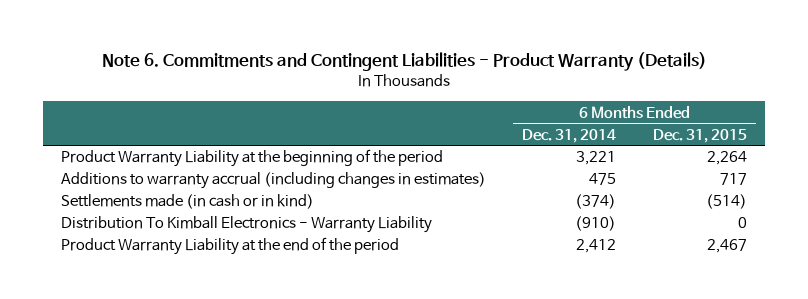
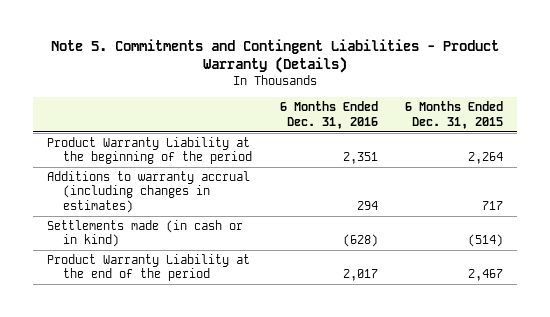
[101,52,707,72] Note 6. Commitments and Contingent Liabilities - Product Warranty (Details) -> [51,39,500,74] Note 5. Commitments and Contingent Liabilities - Product Warranty (Details)
[522,128,617,143] Dec. 31, 2014 -> none
none -> [279,101,378,129] 6 Months Ended Dec. 31, 2016
[61,216,433,234] Distribution To Kimball Electronics - Warranty Liability -> none

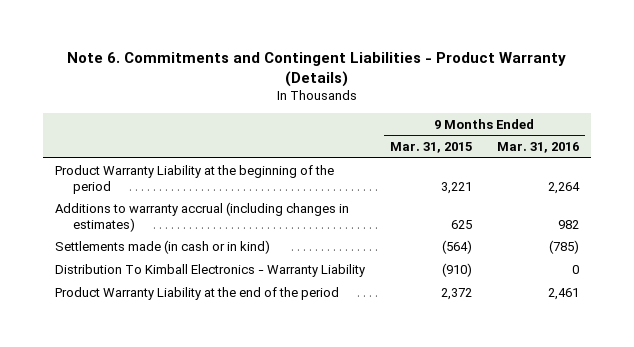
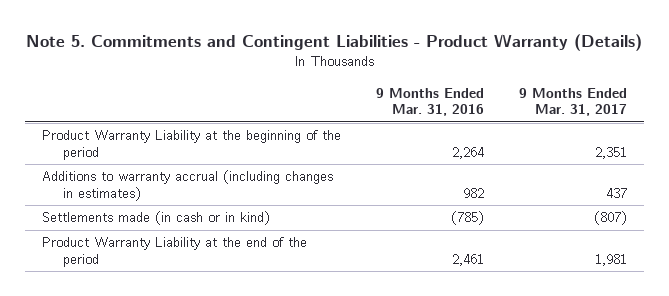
[66,51,566,87] Note 6. Commitments and Contingent Liabilities - Product Warranty (Details) -> [26,34,643,52] Note 5. Commitments and Contingent Liabilities - Product Warranty (Details)
[389,142,472,154] Mar. 31, 2015 -> none
none -> [518,87,627,117] 9 Months Ended Mar. 31, 2017
[55,263,366,277] Distribution To Kimball Electronics - Warranty Liability -> none

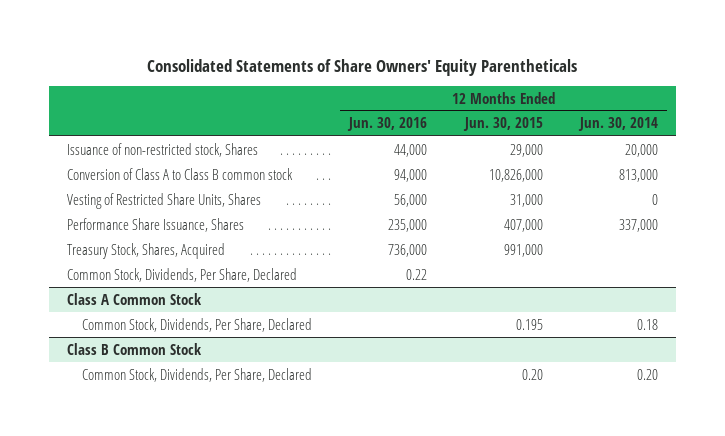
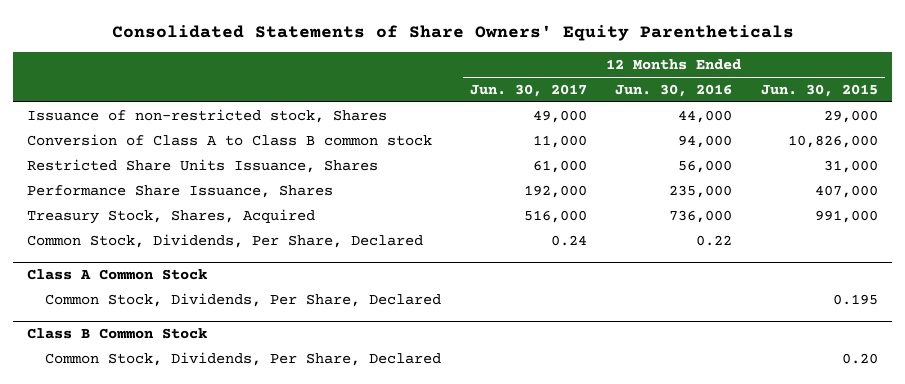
[577,117,658,132] Jun. 30, 2014 -> none
none -> [469,83,587,97] Jun. 30, 2017
[67,192,262,209] Vesting of Restricted Share Units, Shares -> [27,158,379,173] Restricted Share Units Issuance, Shares

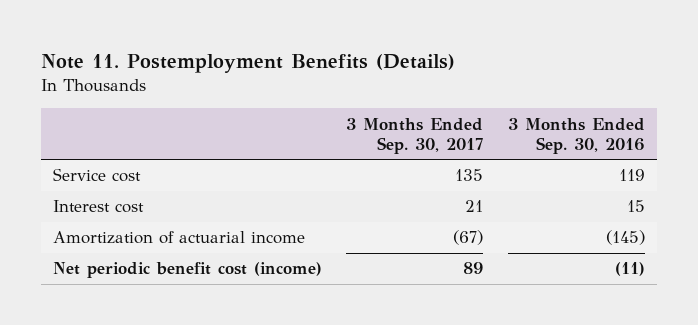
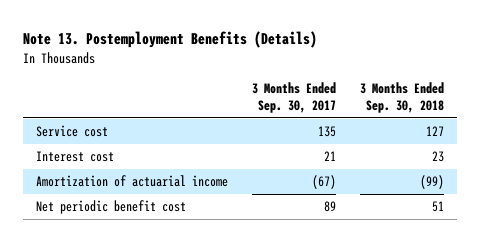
[40,53,455,73] Note 11. Postemployment Benefits (Details) -> [23,31,318,49] Note 13. Postemployment Benefits (Details)
[507,117,645,154] 3 Months Ended Sep. 30, 2016 -> none
none -> [360,82,445,113] 3 Months Ended Sep. 30, 2018
[53,262,323,279] Net periodic benefit cost (income) -> [35,200,186,215] Net periodic benefit cost

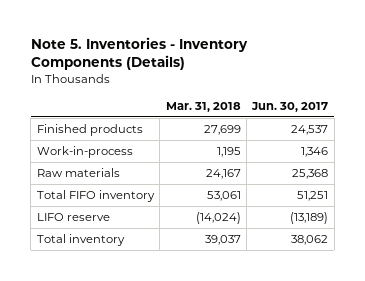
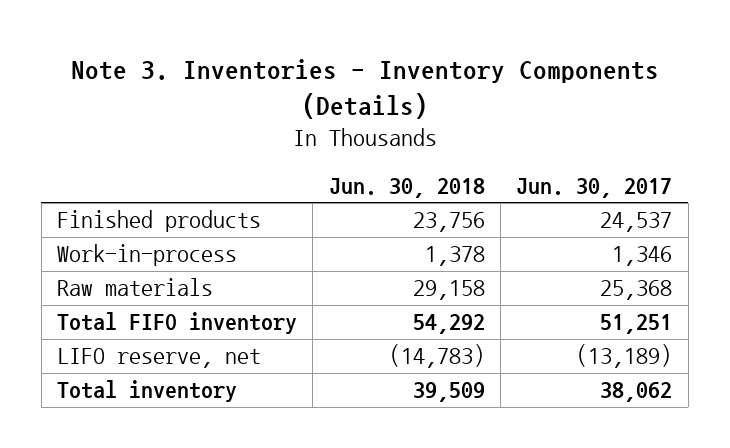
[30,37,248,71] Note 5. Inventories - Inventory Components (Details) -> [70,58,659,119] Note 3. Inventories - Inventory Components (Details)
[165,101,241,112] Mar. 31, 2018 -> none
none -> [328,178,485,199] Jun. 30, 2018
[36,212,110,221] LIFO reserve -> [57,348,262,369] LIFO reserve, net

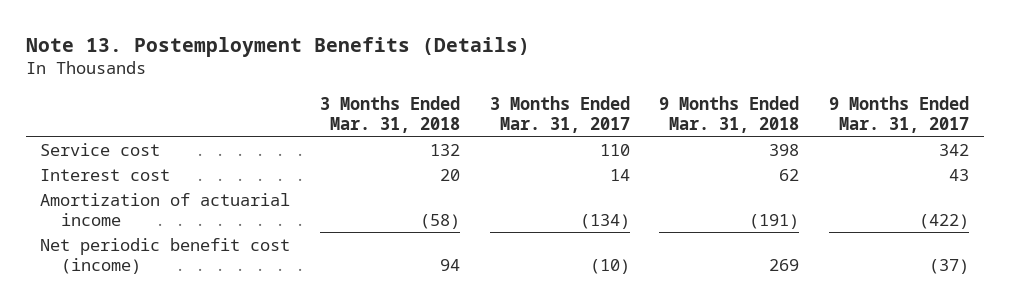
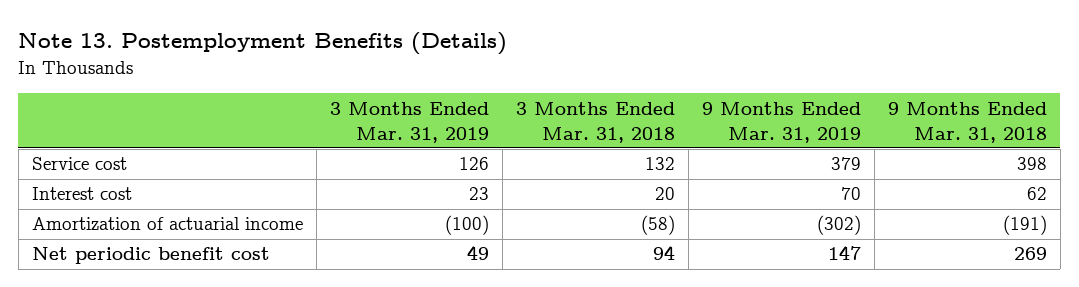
[489,95,630,133] 3 Months Ended Mar. 31, 2017 -> none
[828,95,969,133] 9 Months Ended Mar. 31, 2017 -> none
none -> [329,101,489,143] 3 Months Ended Mar. 31, 2019
none -> [701,101,861,143] 9 Months Ended Mar. 31, 2019
[40,237,291,274] Net periodic benefit cost (income) -> [31,247,270,265] Net periodic benefit cost

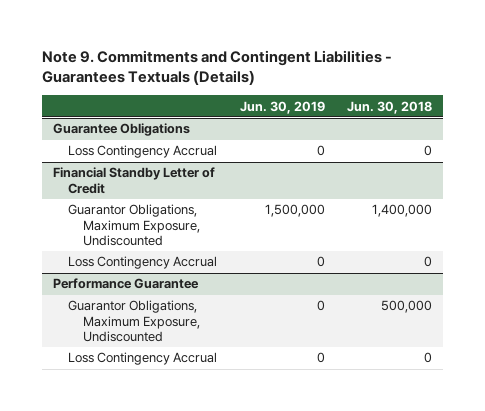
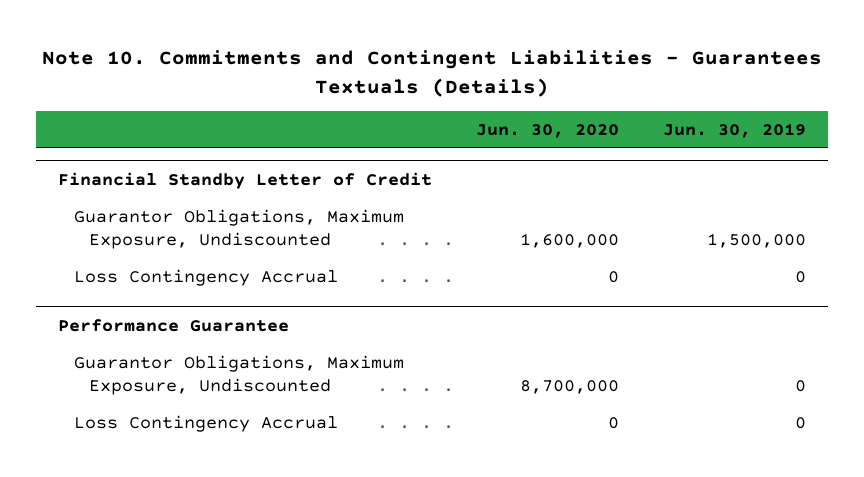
[41,50,392,86] Note 9. Commitments and Contingent Liabilities - Guarantees Textuals (Details) -> [41,50,822,97] Note 10. Commitments and Contingent Liabilities - Guarantees Textuals (Details)
[347,100,433,114] Jun. 30, 2018 -> none
none -> [475,123,619,138] Jun. 30, 2020
[53,123,191,137] Guarantee Obligations -> none
[68,145,218,159] Loss Contingency Accrual -> none

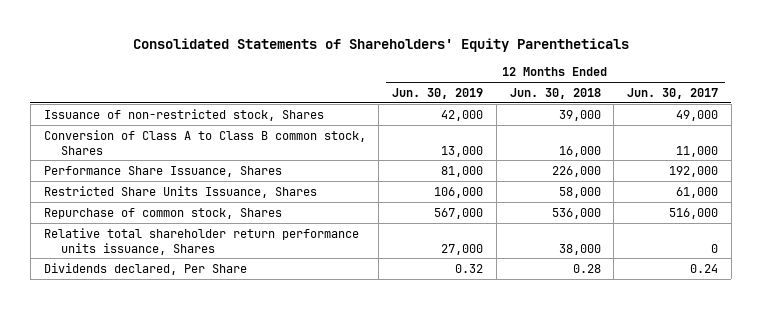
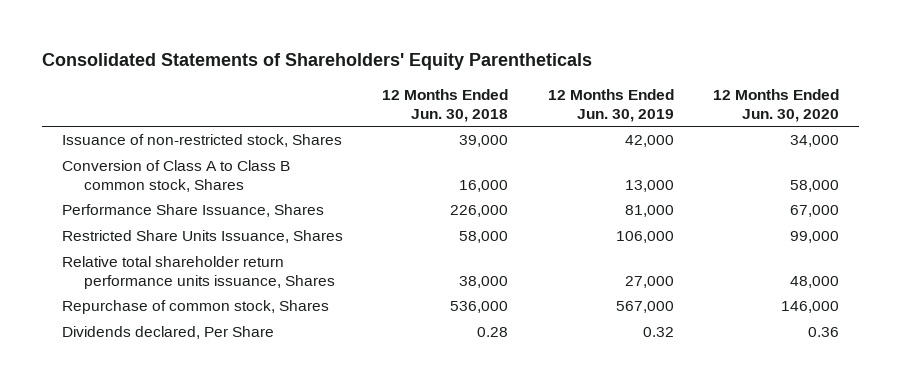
[627,88,719,100] Jun. 30, 2017 -> none
none -> [713,89,840,122] 12 Months Ended Jun. 30, 2020
[43,207,282,219] Repurchase of common stock, Shares -> [61,300,329,315] Repurchase of common stock, Shares

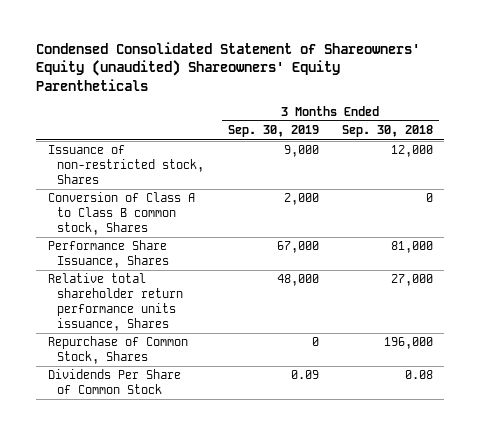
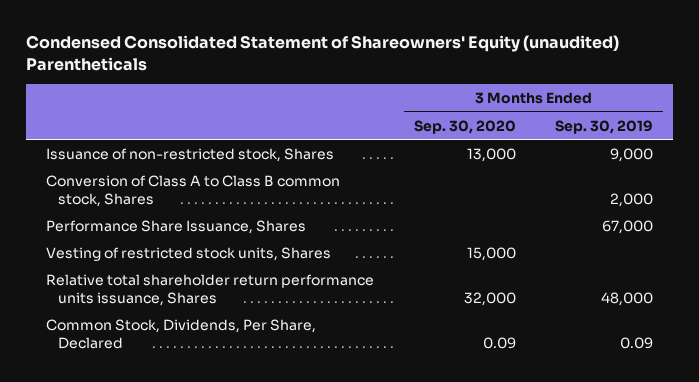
[36,42,421,91] Condensed Consolidated Statement of Shareowners' Equity (unaudited) Shareowners' Equity Parentheticals -> [26,35,620,72] Condensed Consolidated Statement of Shareowners' Equity (unaudited) Parentheticals
[341,125,433,138] Sep. 30, 2018 -> none
none -> [413,119,516,134] Sep. 30, 2020
none -> [46,246,332,261] Vesting of restricted stock units, Shares
[47,336,188,365] Repurchase of Common Stock, Shares -> none
[47,369,181,395] Dividends Per Share of Common Stock -> [46,318,317,349] Common Stock, Dividends, Per Share, Declared

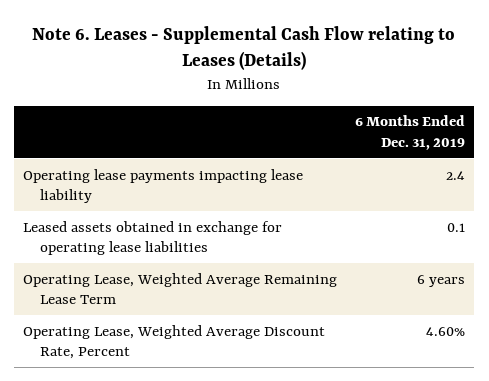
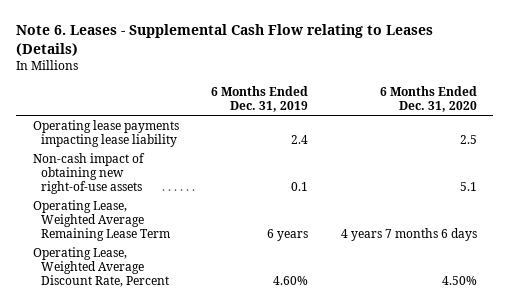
none -> [380,85,478,112] 6 Months Ended Dec. 31, 2020
[23,220,283,256] Leased assets obtained in exchange for operating lease liabilities -> [32,153,145,194] Non-cash impact of obtaining new right-of-use assets

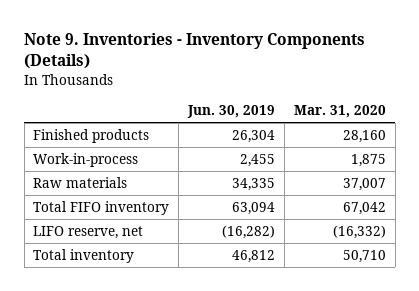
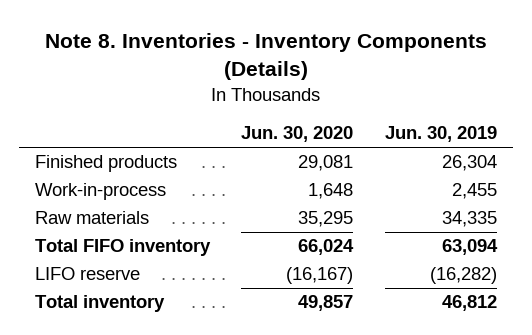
[24,33,366,70] Note 9. Inventories - Inventory Components (Details) -> [44,32,487,81] Note 8. Inventories - Inventory Components (Details)
[293,104,386,118] Mar. 31, 2020 -> none
none -> [241,126,354,143] Jun. 30, 2020
[33,225,144,239] LIFO reserve, net -> [35,267,141,281] LIFO reserve

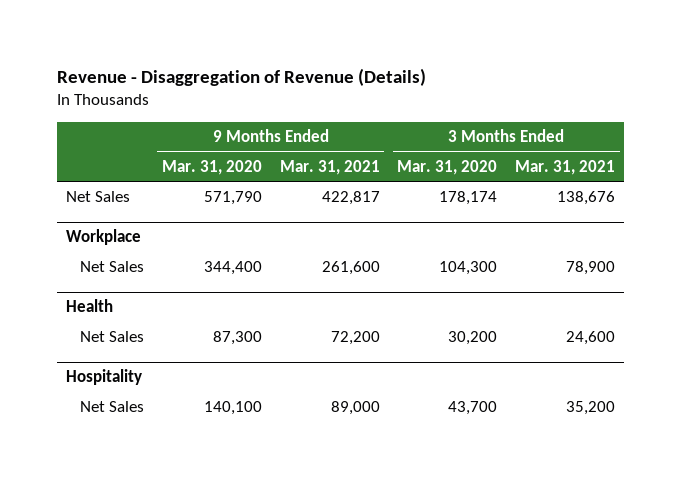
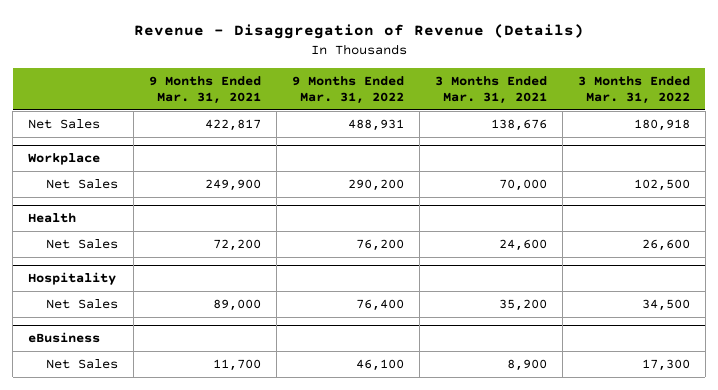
[161,159,262,175] Mar. 31, 2020 -> none
[397,159,498,175] Mar. 31, 2020 -> none
none -> [291,75,404,105] 9 Months Ended Mar. 31, 2022
none -> [577,75,690,105] 3 Months Ended Mar. 31, 2022
[321,261,380,276] 261,600 -> [205,179,262,192] 249,900
[566,261,616,276] 78,900 -> [498,179,547,192] 70,000
none -> [28,332,101,344] eBusiness
none -> [46,359,119,370] Net Sales

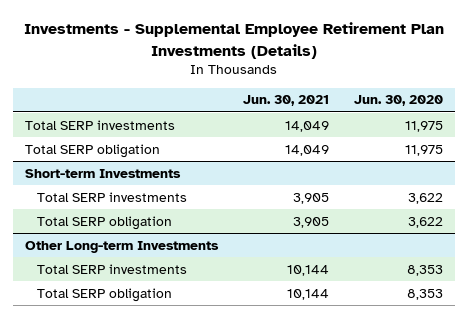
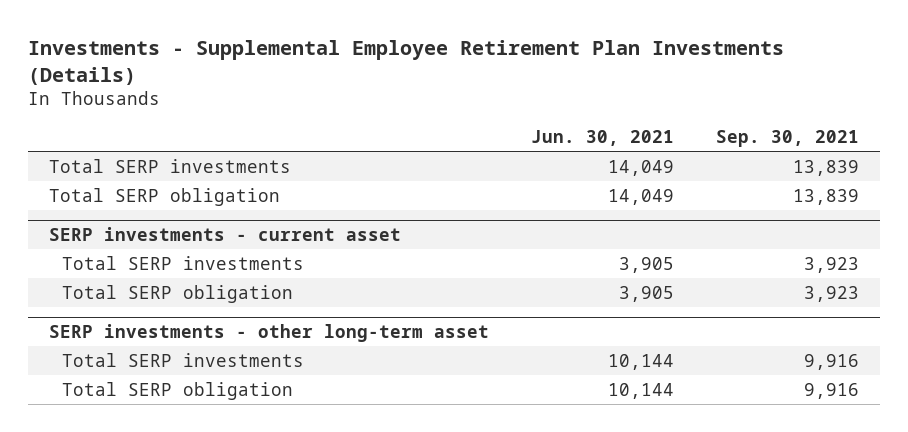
[353,95,443,107] Jun. 30, 2020 -> none
none -> [715,130,859,148] Sep. 30, 2021
[25,168,182,178] Short-term Investments -> [49,226,402,241] SERP investments - current asset
[25,240,220,253] Other Long-term Investments -> [49,323,490,342] SERP investments - other long-term asset

